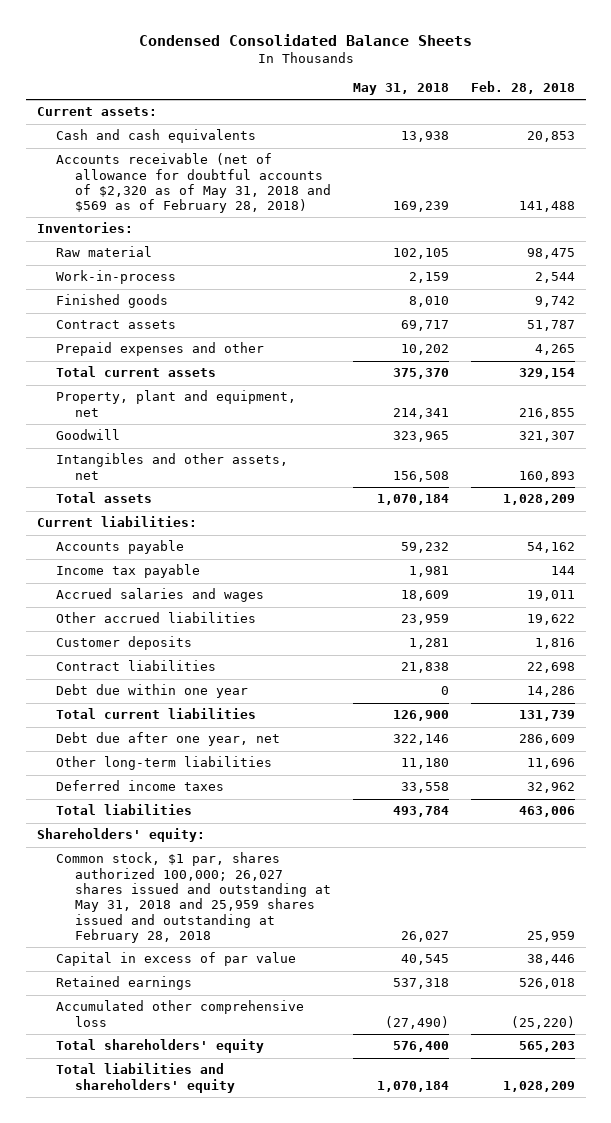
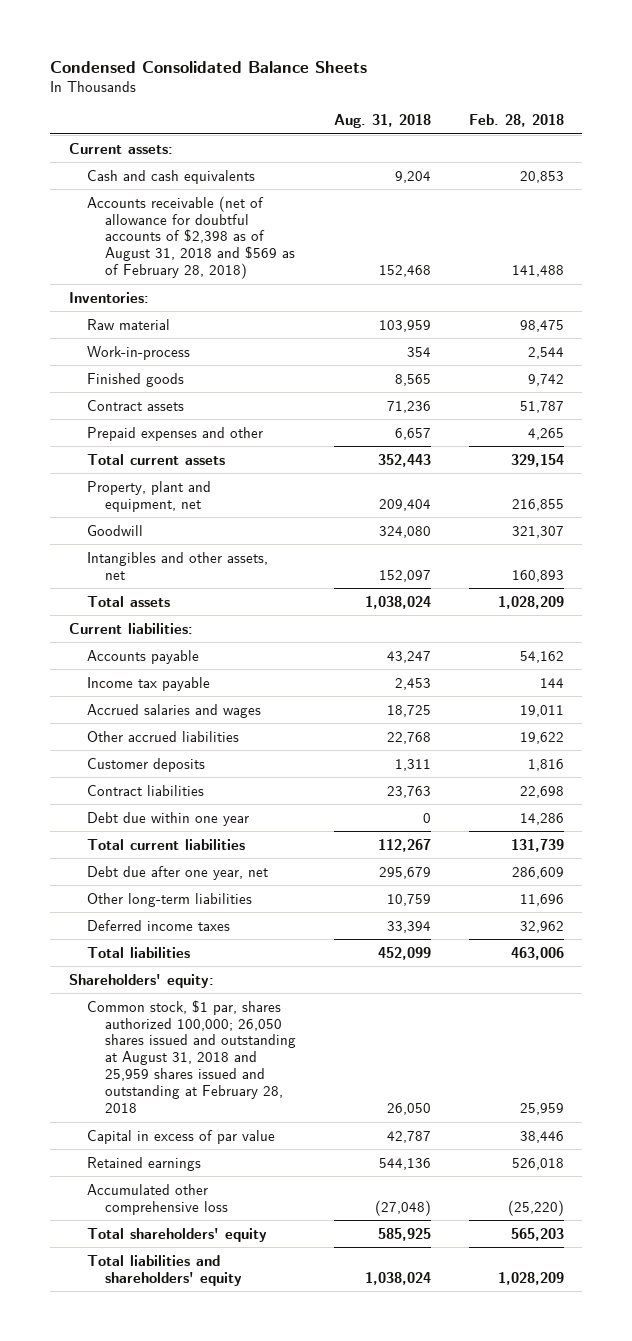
[352,83,449,96] May 31, 2018 -> none
none -> [333,114,431,129] Aug. 31, 2018
[55,153,331,214] Accounts receivable (net of allowance for doubtful accounts of $2,320 as of May 31, 2018 and $569 as of February 28, 2018) -> [86,195,296,280] Accounts receivable (net of allowance for doubtful accounts of $2,398 as of August 31, 2018 and $569 as of February 28, 2018)
[55,852,331,944] Common stock, $1 par, shares authorized 100,000; 26,027 shares issued and outstanding at May 31, 2018 and 25,959 shares issued and outstanding at February 28, 2018 -> [86,999,297,1114] Common stock, $1 par, shares authorized 100,000; 26,050 shares issued and outstanding at August 31, 2018 and 25,959 shares issued and outstanding at February 28, 2018

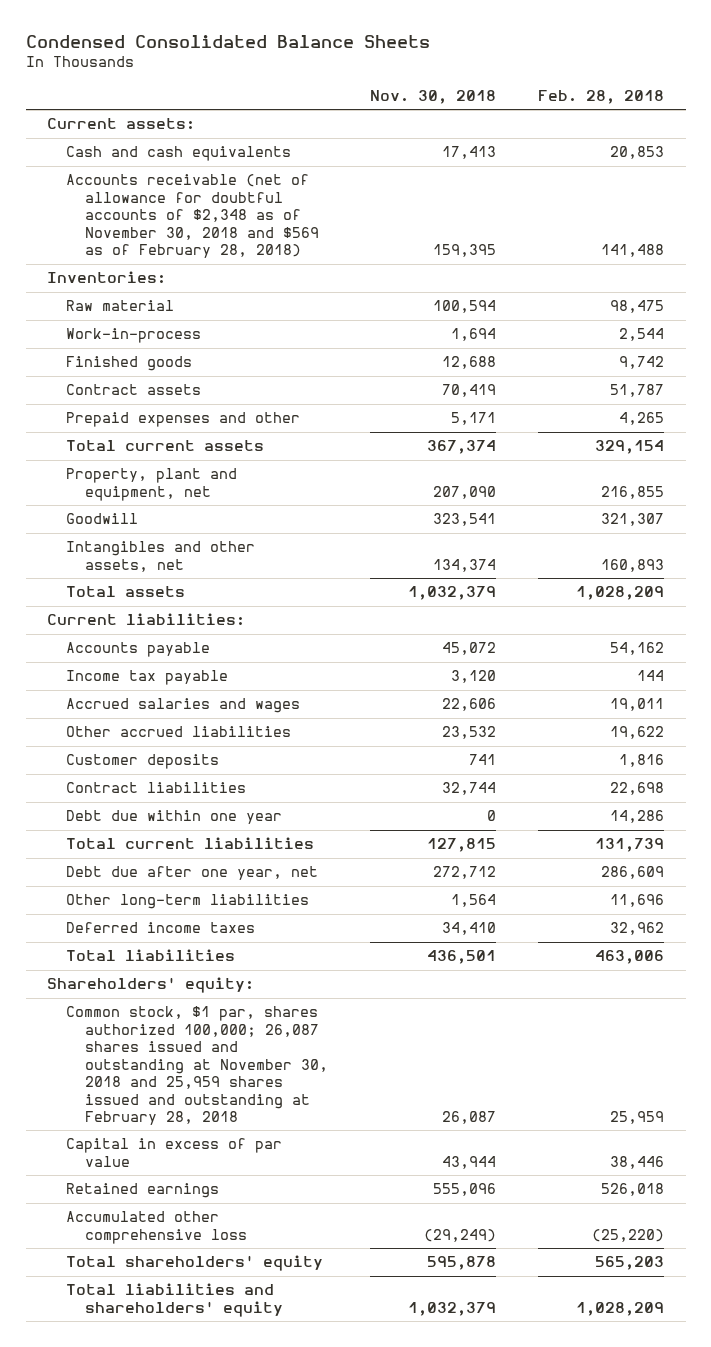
[333,114,431,129] Aug. 31, 2018 -> none
none -> [370,89,497,104] Nov. 30, 2018
[86,195,296,280] Accounts receivable (net of allowance for doubtful accounts of $2,398 as of August 31, 2018 and $569 as of February 28, 2018) -> [65,174,320,259] Accounts receivable (net of allowance for doubtful accounts of $2,348 as of November 30, 2018 and $569 as of February 28, 2018)
[86,999,297,1114] Common stock, $1 par, shares authorized 100,000; 26,050 shares issued and outstanding at August 31, 2018 and 25,959 shares issued and outstanding at February 28, 2018 -> [65,1006,329,1125] Common stock, $1 par, shares authorized 100,000; 26,087 shares issued and outstanding at November 30, 2018 and 25,959 shares issued and outstanding at February 28, 2018

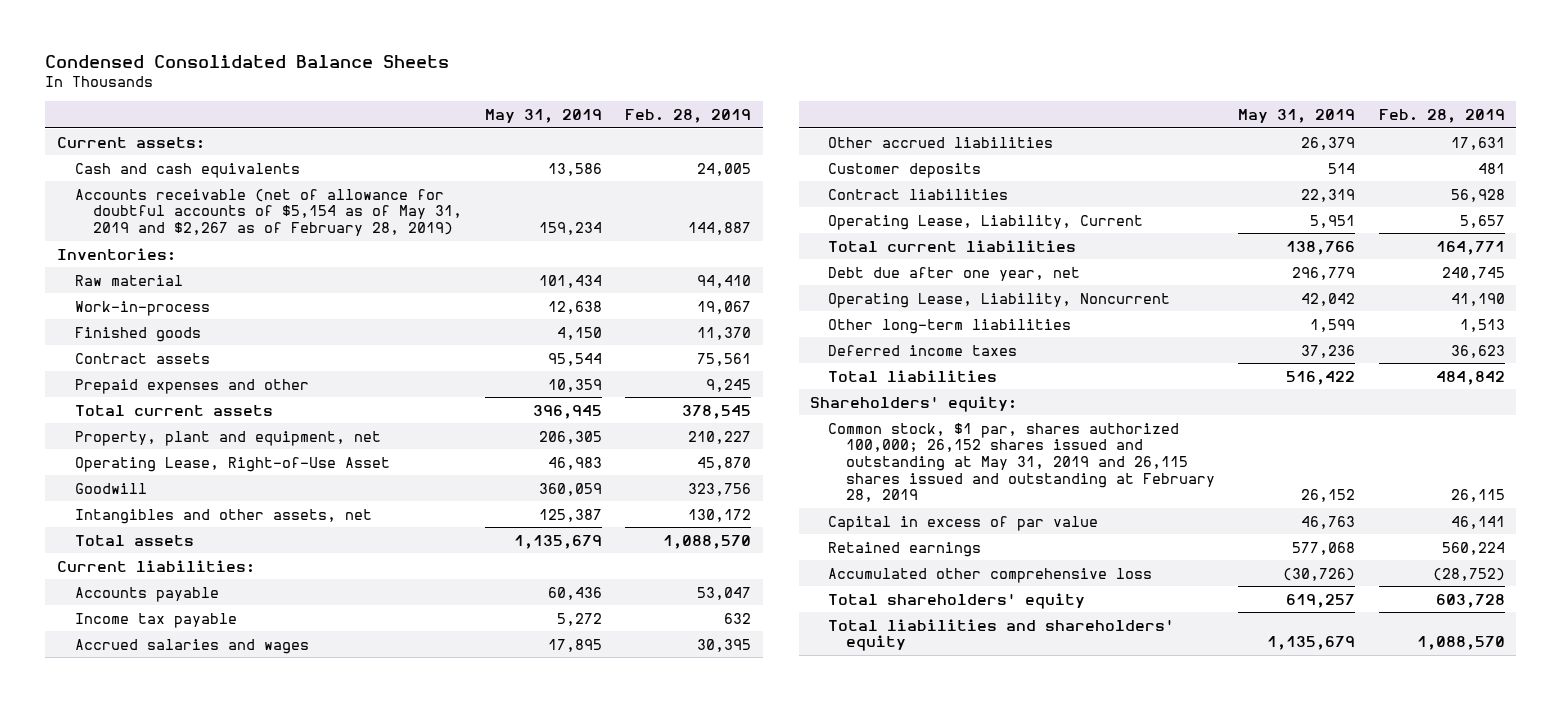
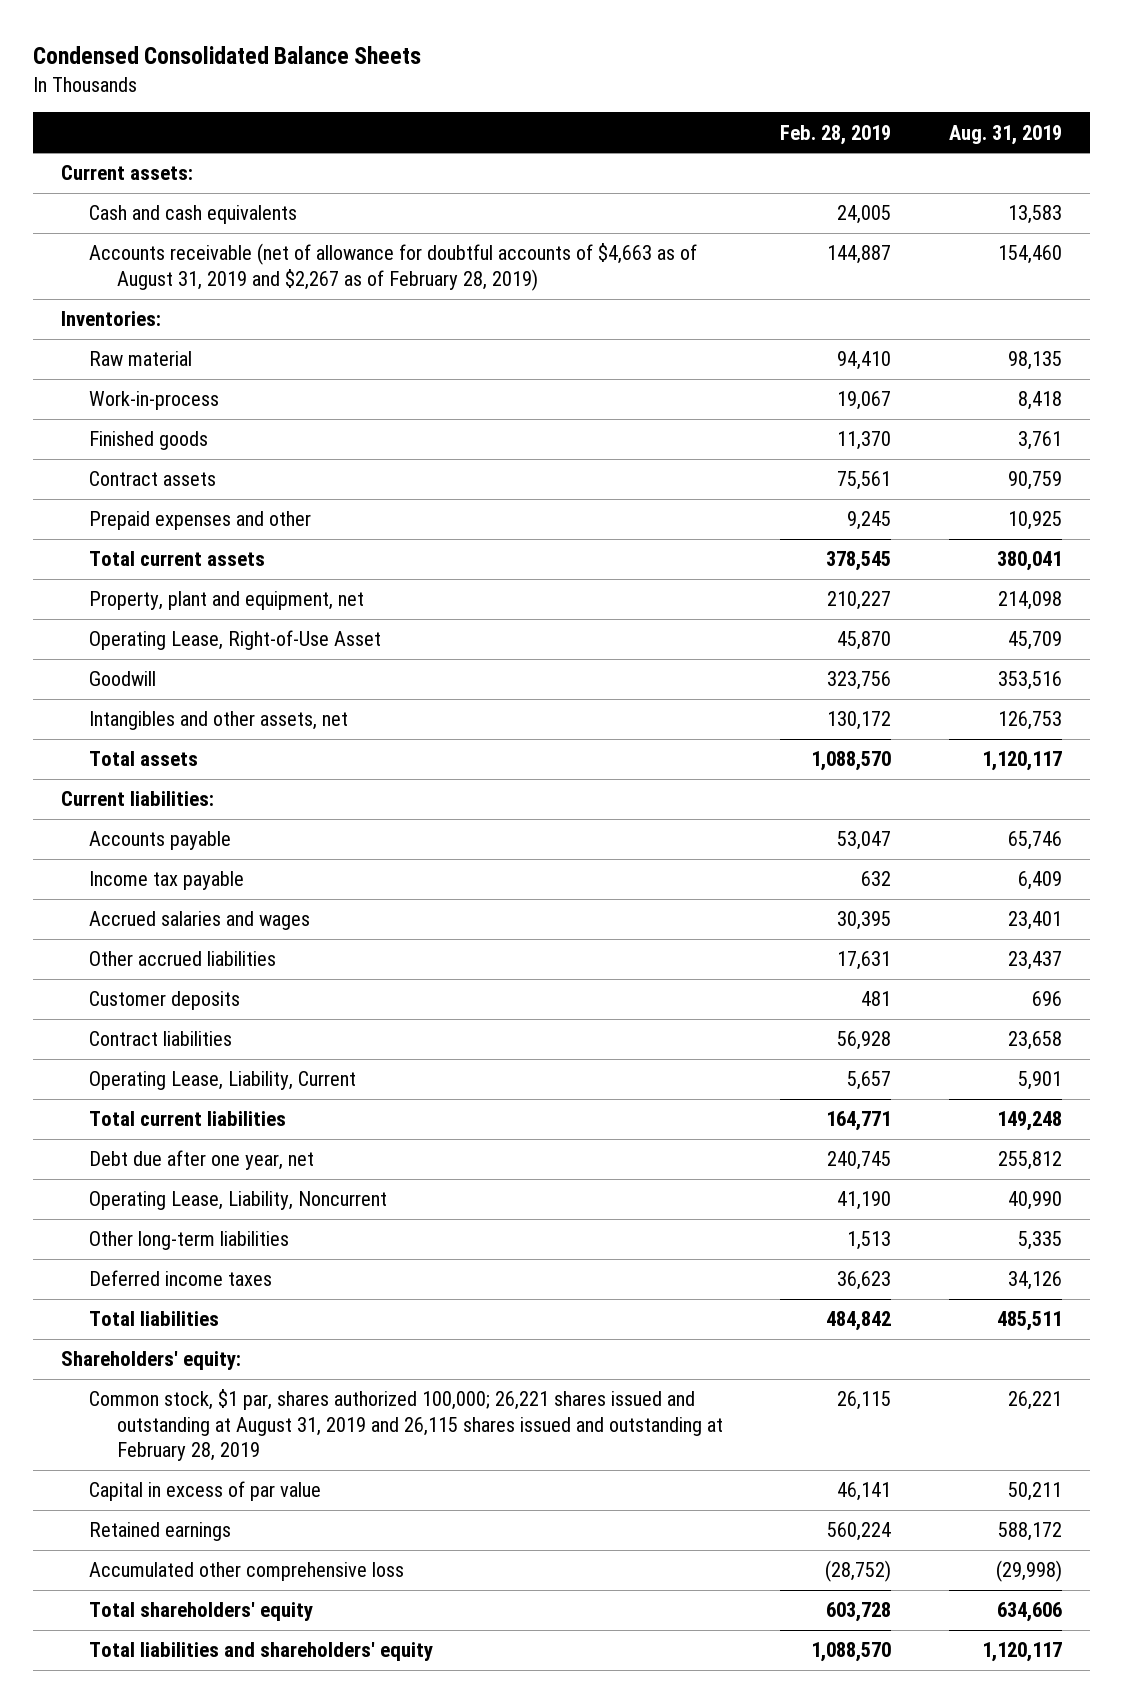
[485,109,603,124] May 31, 2019 -> none
none -> [948,124,1062,145] Aug. 31, 2019
[75,188,463,237] Accounts receivable (net of allowance for doubtful accounts of $5,154 as of May 31, 2019 and $2,267 as of February 28, 2019) -> [89,243,698,291] Accounts receivable (net of allowance for doubtful accounts of $4,663 as of August 31, 2019 and $2,267 as of February 28, 2019)
[828,422,1216,503] Common stock, $1 par, shares authorized 100,000; 26,152 shares issued and outstanding at May 31, 2019 and 26,115 shares issued and outstanding at February 28, 2019 -> [89,1389,724,1462] Common stock, $1 par, shares authorized 100,000; 26,221 shares issued and outstanding at August 31, 2019 and 26,115 shares issued and outstanding at February 28, 2019

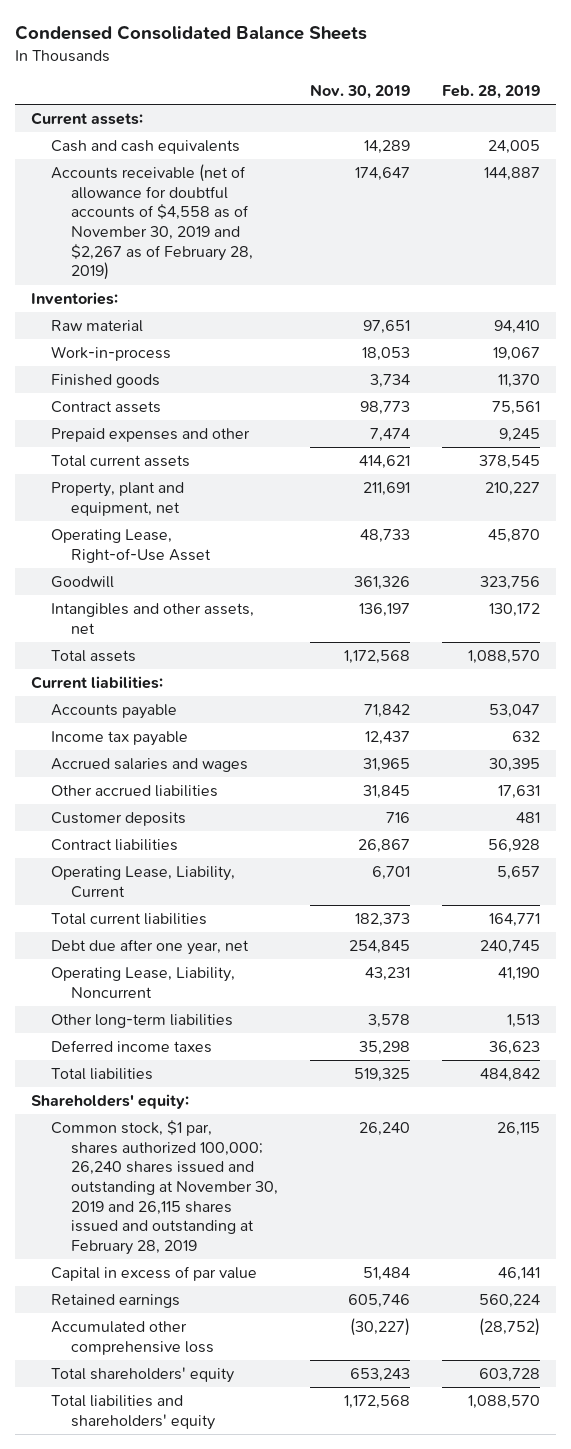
[948,124,1062,145] Aug. 31, 2019 -> none
none -> [310,84,411,100] Nov. 30, 2019
[89,243,698,291] Accounts receivable (net of allowance for doubtful accounts of $4,663 as of August 31, 2019 and $2,267 as of February 28, 2019) -> [50,164,254,281] Accounts receivable (net of allowance for doubtful accounts of $4,558 as of November 30, 2019 and $2,267 as of February 28, 2019)
[89,1389,724,1462] Common stock, $1 par, shares authorized 100,000; 26,221 shares issued and outstanding at August 31, 2019 and 26,115 shares issued and outstanding at February 28, 2019 -> [50,1120,279,1256] Common stock, $1 par, shares authorized 100,000; 26,240 shares issued and outstanding at November 30, 2019 and 26,115 shares issued and outstanding at February 28, 2019

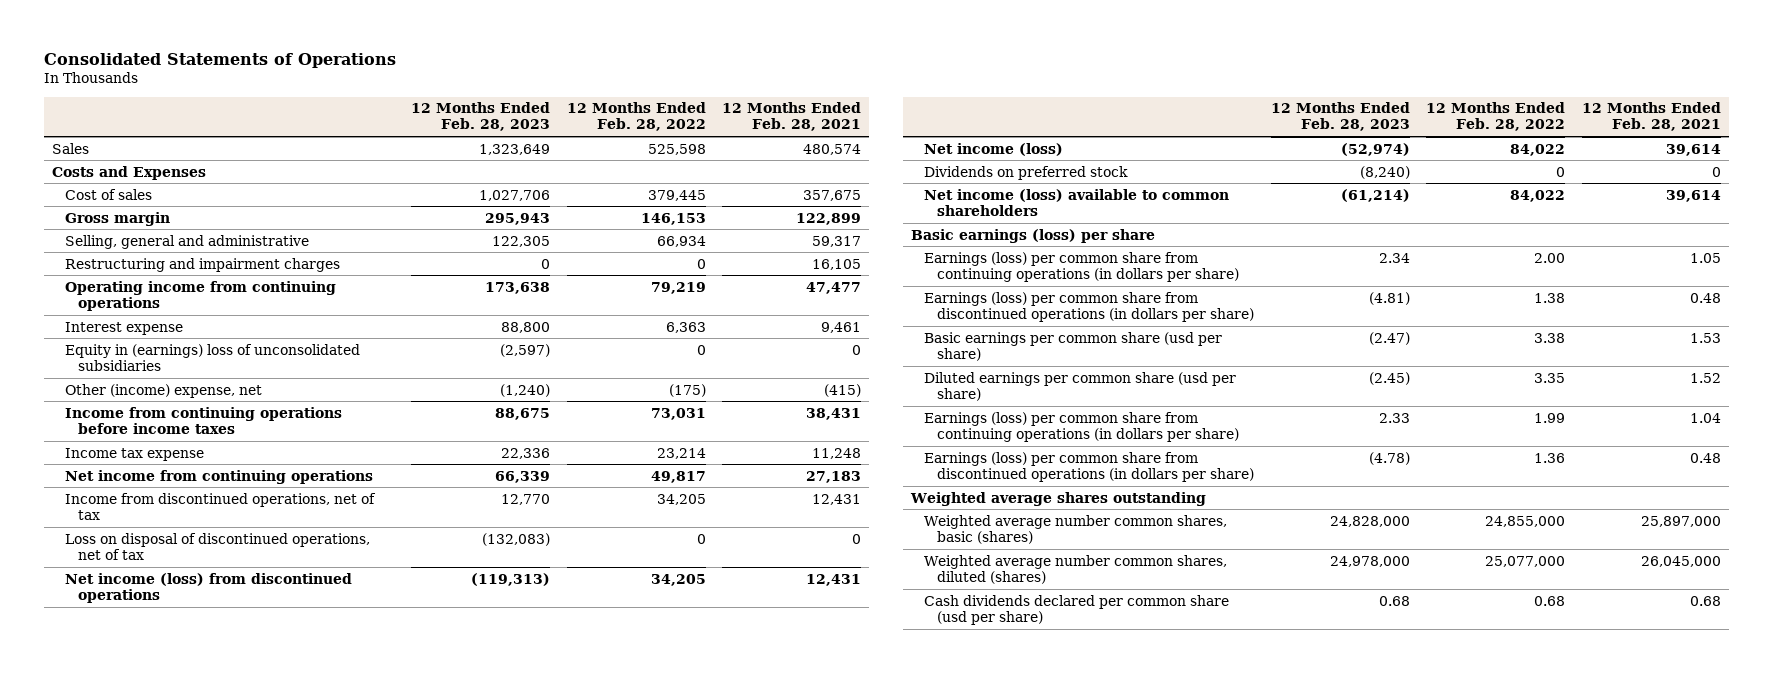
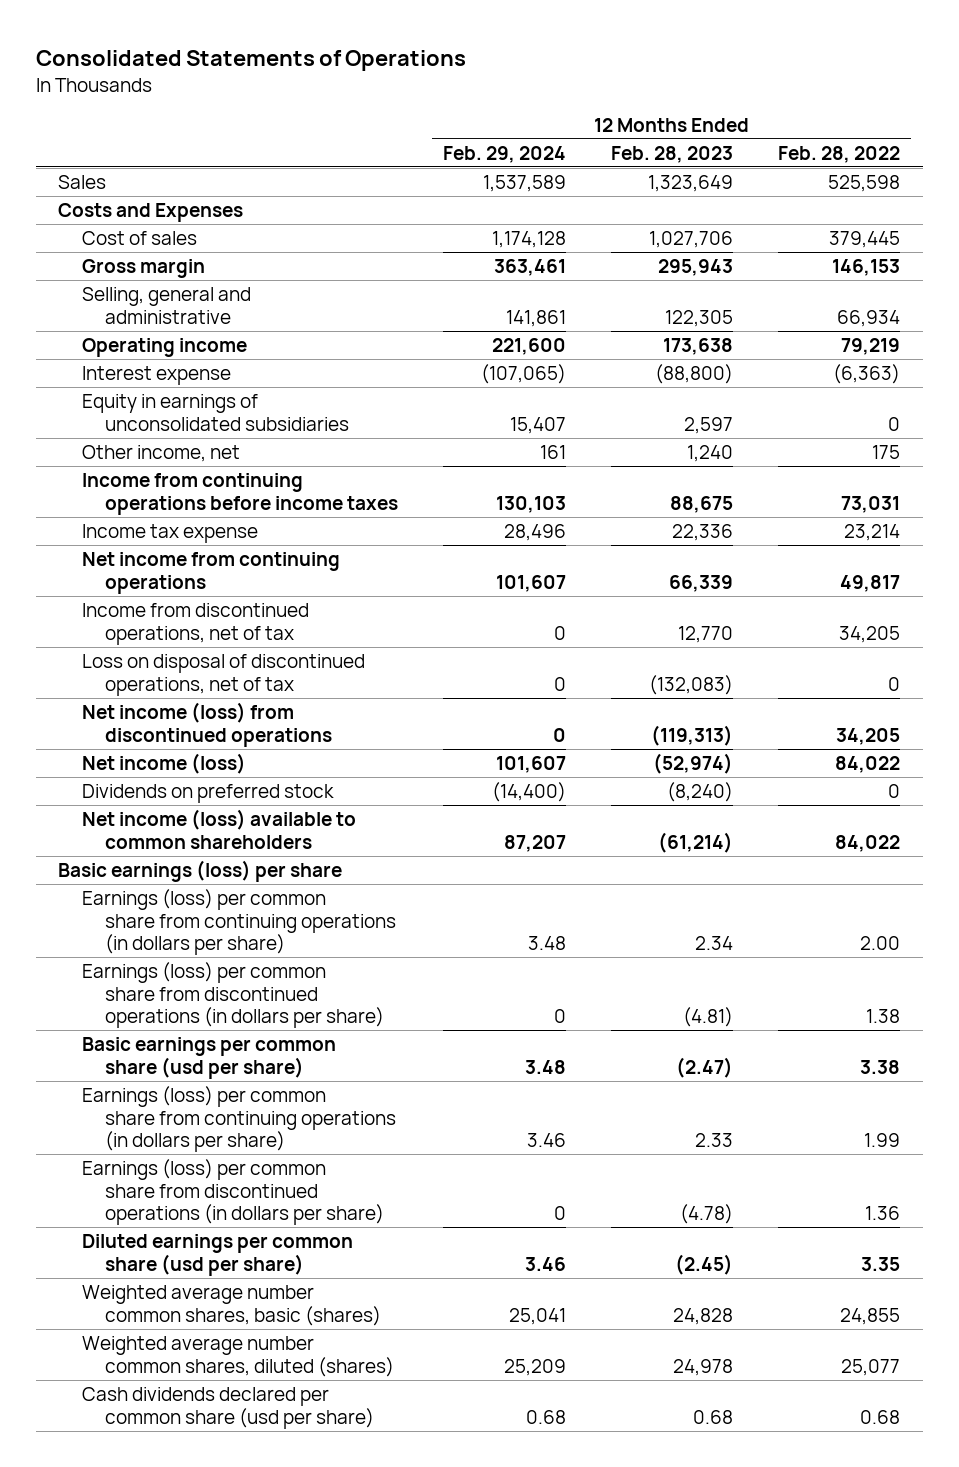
[722,102,862,132] 12 Months Ended Feb. 28, 2021 -> none
none -> [443,145,567,163] Feb. 29, 2024
[64,257,340,272] Restructuring and impairment charges -> none
[64,280,336,311] Operating income from continuing operations -> [81,337,247,357] Operating income
[501,321,551,333] 88,800 -> [655,363,734,384] (88,800)
[665,321,706,333] 6,363 -> [833,363,901,384] (6,363)
[64,343,360,371] Equity in (earnings) loss of unconsolidated subsidiaries -> [81,393,350,431] Equity in earnings of unconsolidated subsidiaries
[500,343,551,357] (2,597) -> [684,416,734,434] 2,597
[64,383,262,398] Other (income) expense, net -> [81,444,240,462] Other income, net
[500,383,551,397] (1,240) -> [687,444,734,462] 1,240
[668,383,706,397] (175) -> [872,444,901,459] 175
[910,491,1207,506] Weighted average shares outstanding -> none
[924,371,1237,401] Diluted earnings per common share (usd per share) -> [81,1233,353,1276] Diluted earnings per common share (usd per share)
[1329,515,1410,527] 24,828,000 -> [673,1307,734,1325] 24,828
[1485,515,1566,527] 24,855,000 -> [840,1307,901,1325] 24,855
[1329,555,1410,567] 24,978,000 -> [673,1358,734,1376] 24,978
[1485,555,1566,567] 25,077,000 -> [841,1358,901,1376] 25,077

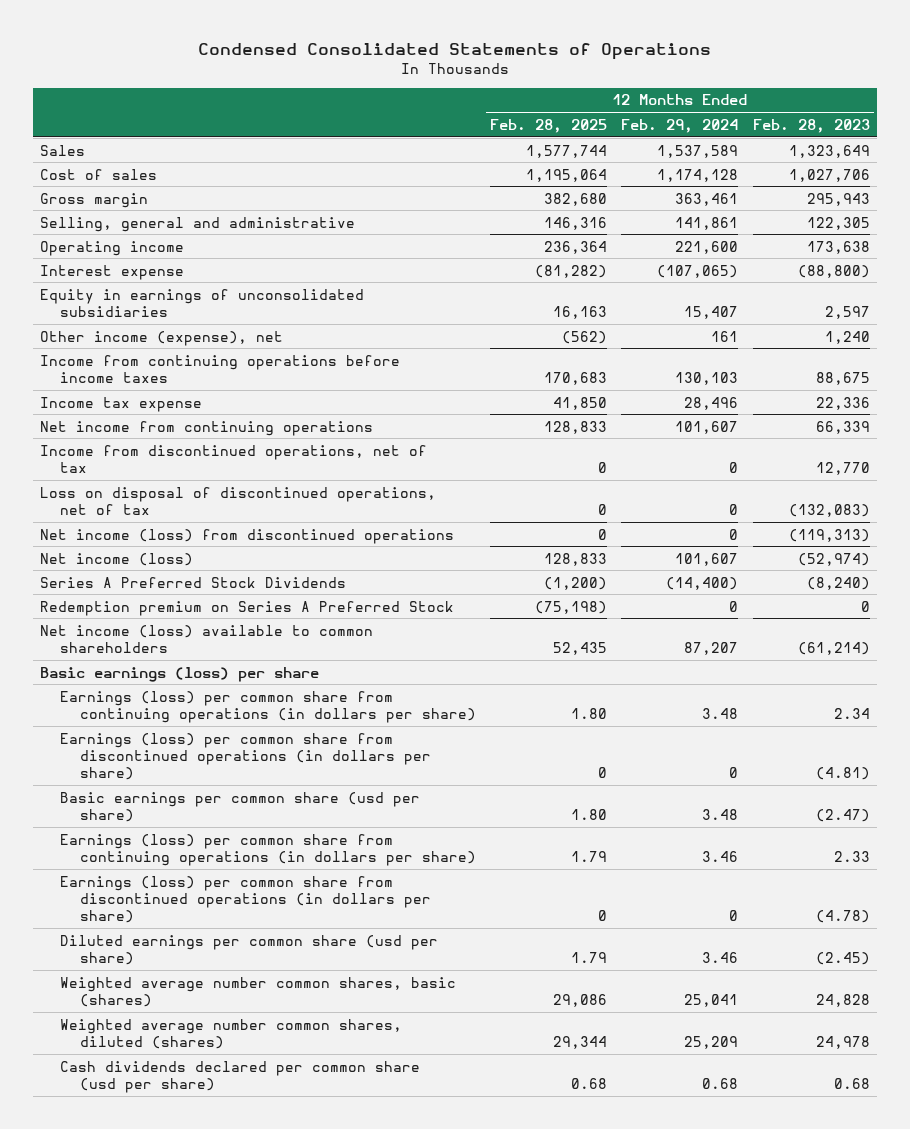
[35,49,466,71] Consolidated Statements of Operations -> [197,42,711,60] Condensed Consolidated Statements of Operations
[778,145,901,163] Feb. 28, 2022 -> none
none -> [490,118,608,133] Feb. 28, 2025
[58,202,244,222] Costs and Expenses -> none
[81,444,240,462] Other income, net -> [39,330,283,346] Other income (expense), net
[81,783,334,803] Dividends on preferred stock -> [39,576,346,588] Series A Preferred Stock Dividends
none -> [39,600,454,616] Redemption premium on Series A Preferred Stock

